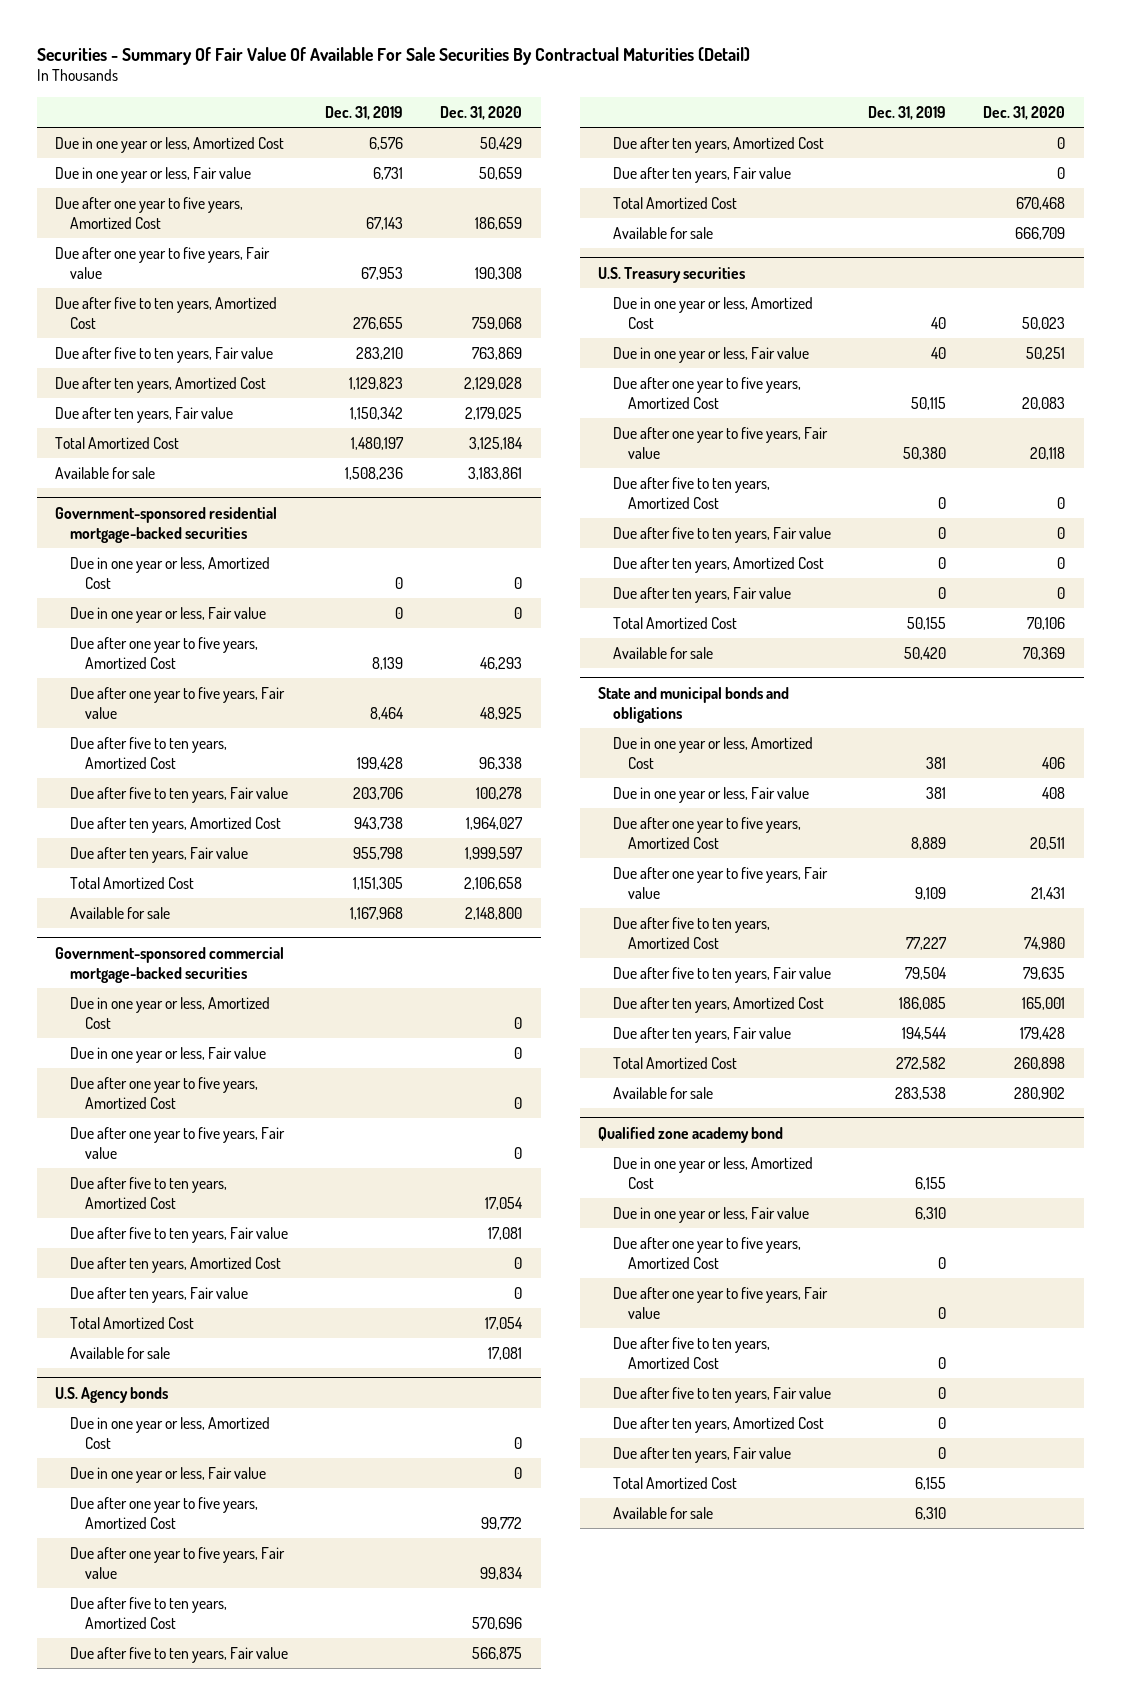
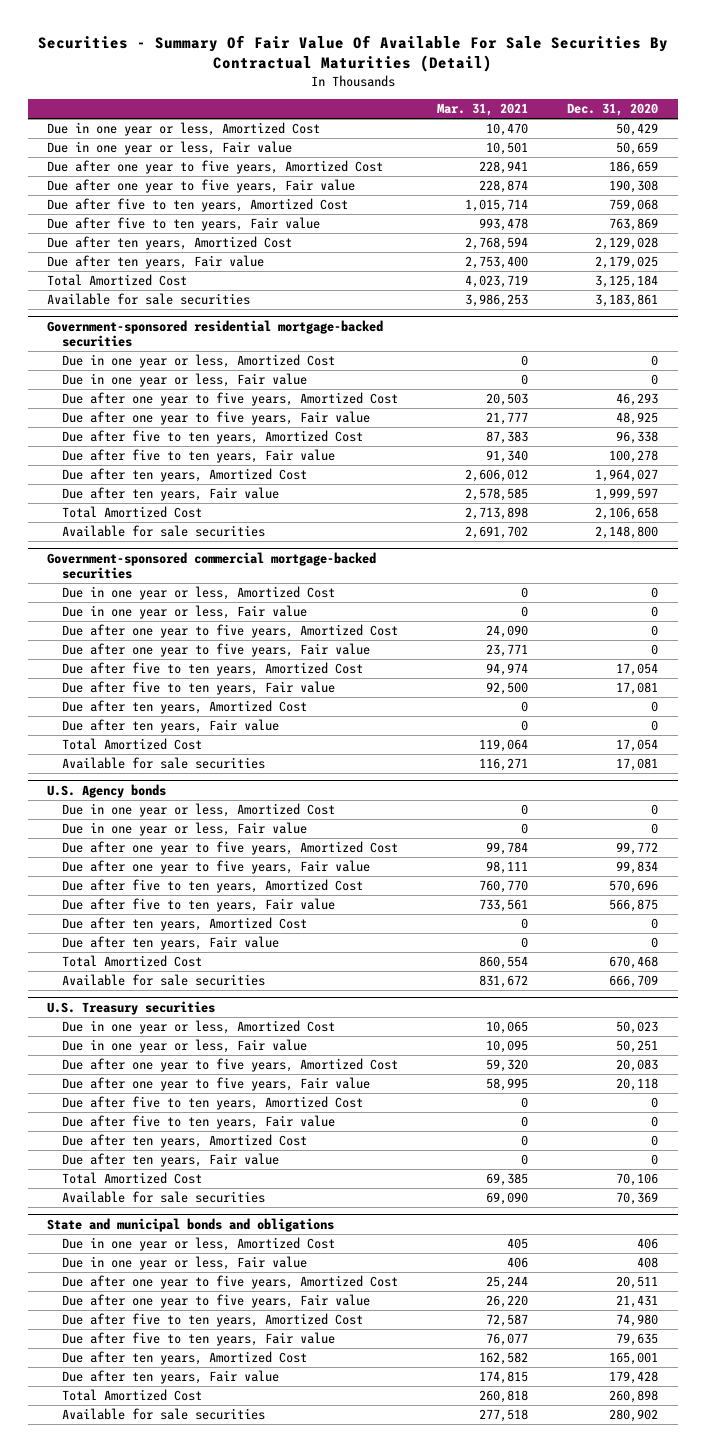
[325,105,404,120] Dec. 31, 2019 -> none
none -> [437,103,529,117] Mar. 31, 2021
[55,466,156,479] Available for sale -> [47,293,251,306] Available for sale securities
[70,906,171,919] Available for sale -> [62,525,266,538] Available for sale securities
[70,1346,171,1359] Available for sale -> [62,757,266,770] Available for sale securities
[613,226,714,239] Available for sale -> [62,974,266,987] Available for sale securities
[613,646,714,659] Available for sale -> [62,1191,266,1204] Available for sale securities
[598,1126,784,1143] Qualified zone academy bond -> none
[613,1156,814,1189] Due in one year or less, Amortized Cost -> none
[613,1206,810,1223] Due in one year or less, Fair value -> none
[613,1236,802,1269] Due after one year to five years, Amortized Cost -> none
[613,1286,829,1319] Due after one year to five years, Fair value -> none
[613,1336,771,1369] Due after five to ten years, Amortized Cost -> none
[613,1386,832,1403] Due after five to ten years, Fair value -> none
[613,1416,825,1433] Due after ten years, Amortized Cost -> none
[613,1446,792,1463] Due after ten years, Fair value -> none
[613,1476,738,1489] Total Amortized Cost -> none
[613,1506,714,1519] Available for sale -> none
[613,1086,714,1099] Available for sale -> [62,1408,266,1421] Available for sale securities

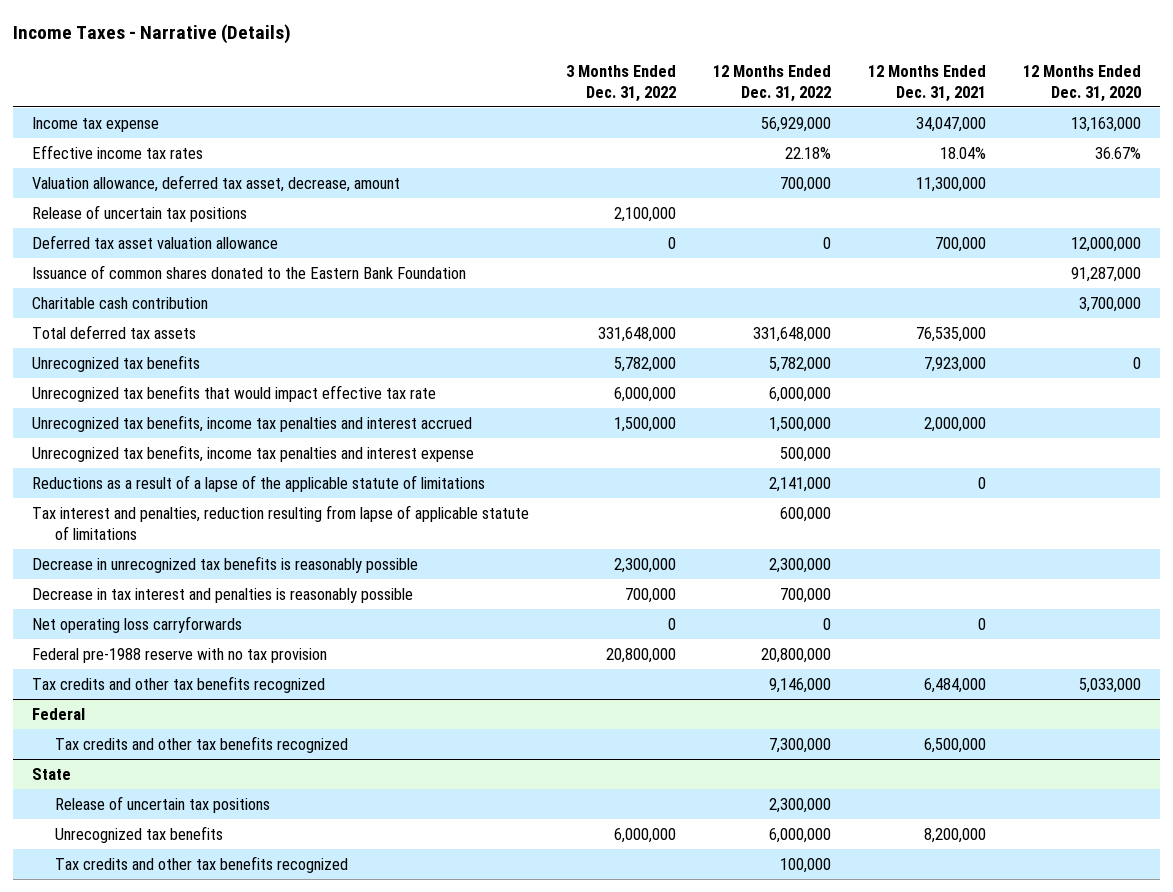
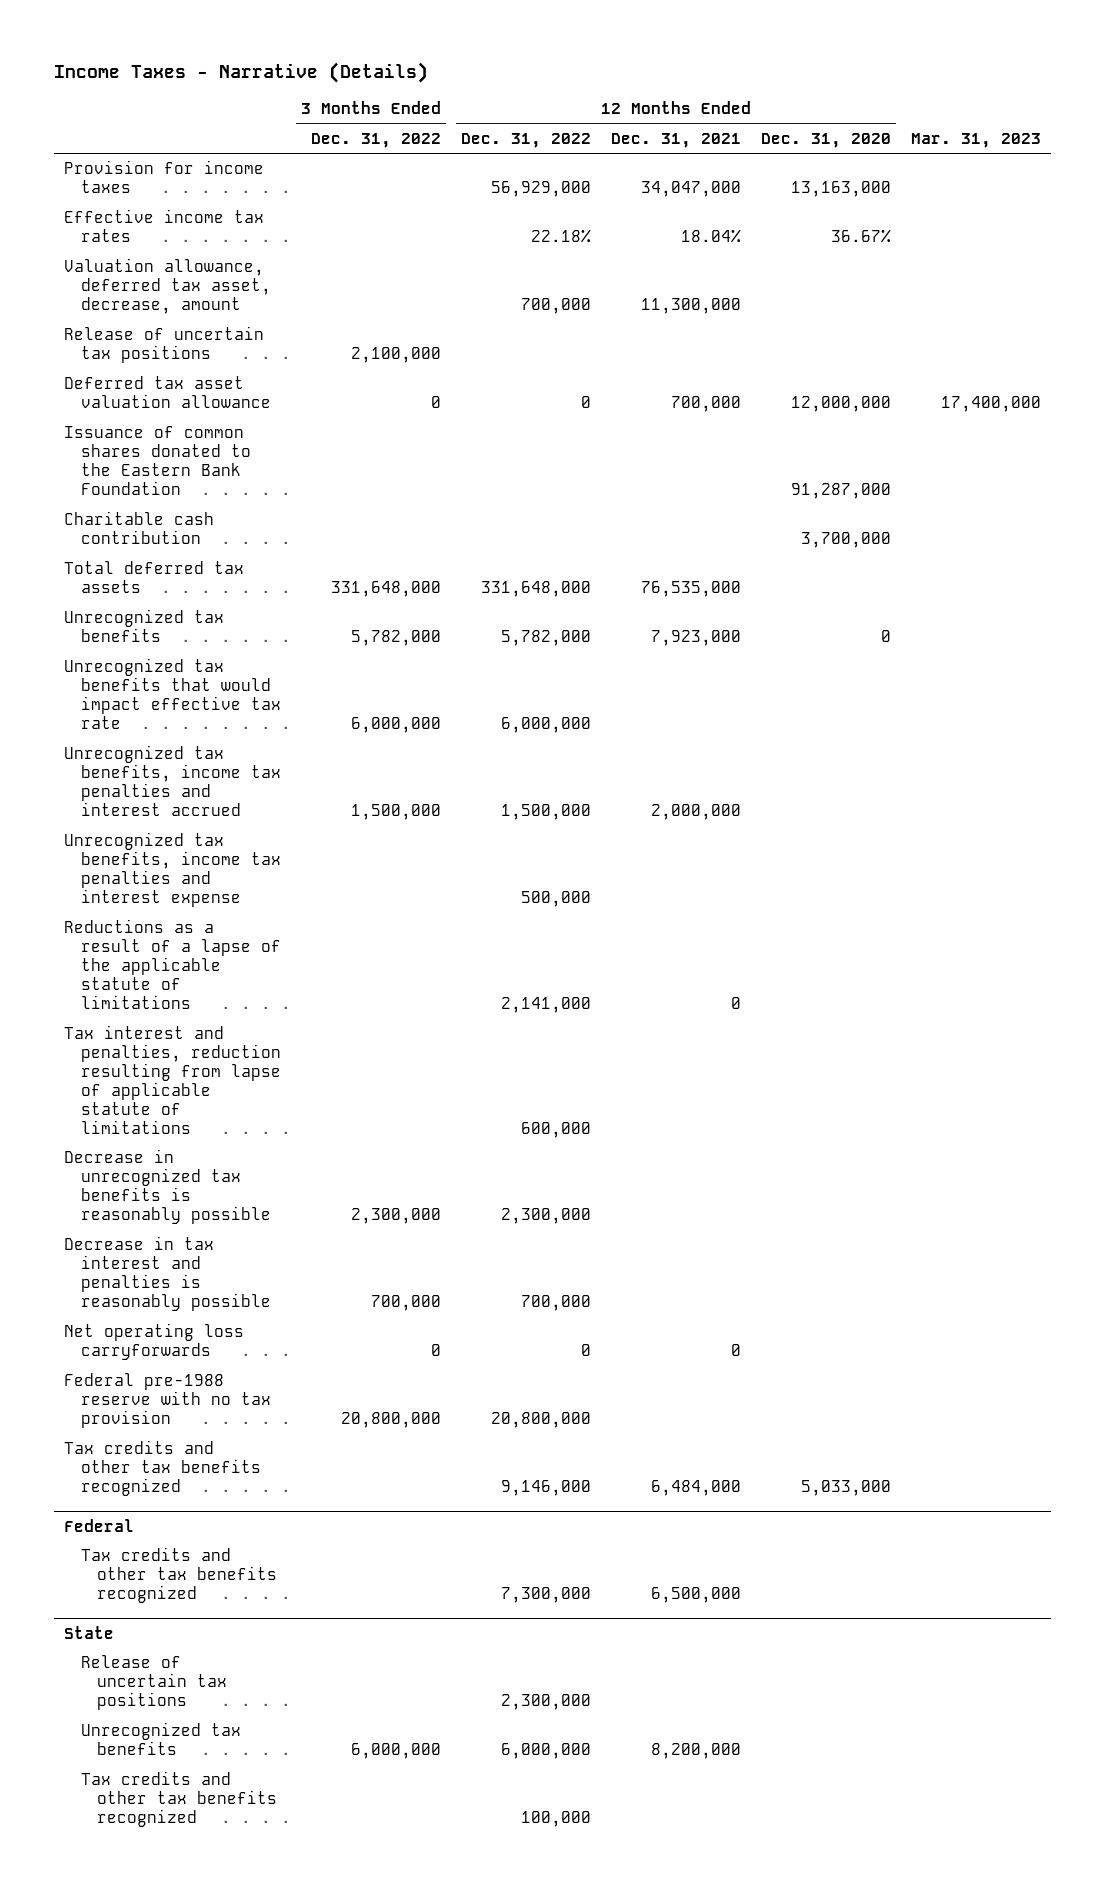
none -> [910,132,1041,148] Mar. 31, 2023
[31,117,159,133] Income tax expense -> [63,160,264,194] Provision for income taxes

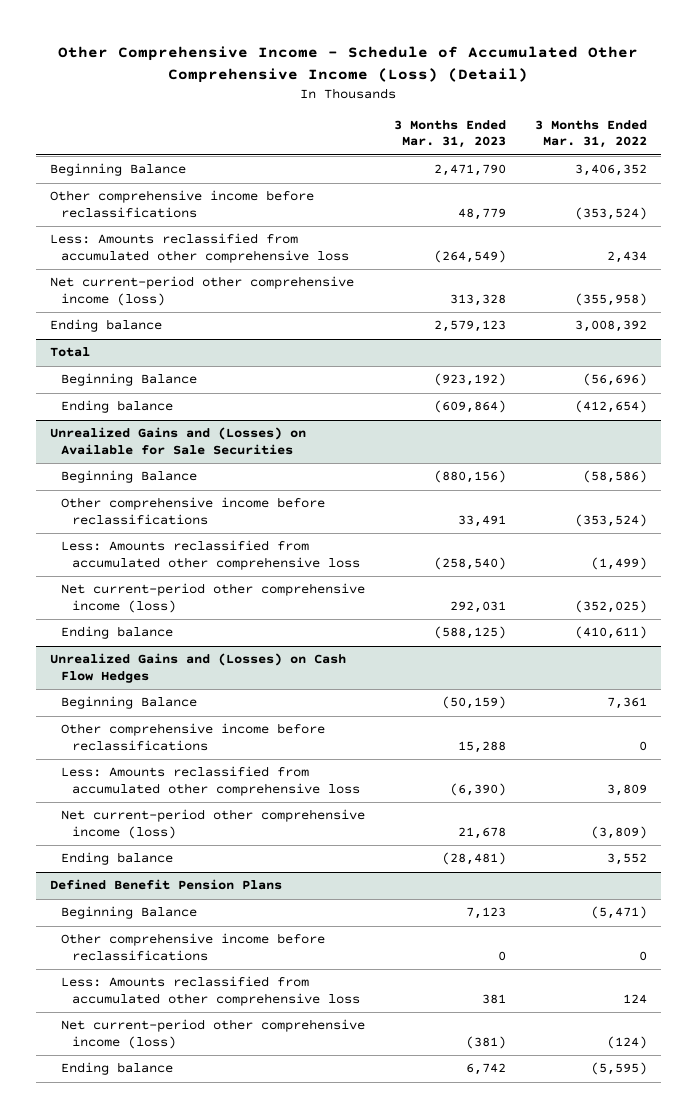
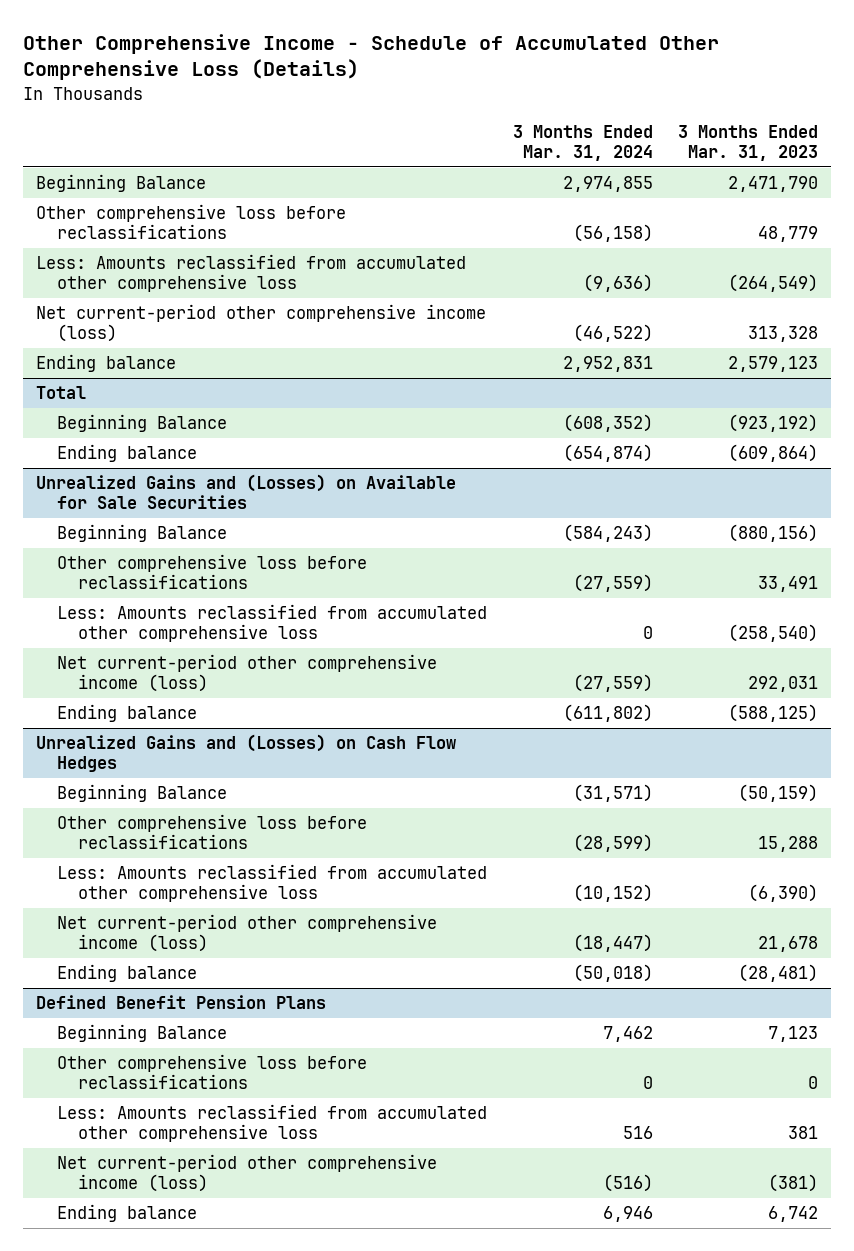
[58,46,639,83] Other Comprehensive Income - Schedule of Accumulated Other Comprehensive Income (Loss) (Detail) -> [22,33,719,81] Other Comprehensive Income - Schedule of Accumulated Other Comprehensive Loss (Details)
[534,119,647,149] 3 Months Ended Mar. 31, 2022 -> none
none -> [512,125,653,162] 3 Months Ended Mar. 31, 2024
[50,190,315,218] Other comprehensive income before reclassifications -> [35,204,346,240] Other comprehensive loss before reclassifications
[61,497,326,525] Other comprehensive income before reclassifications -> [57,554,368,590] Other comprehensive loss before reclassifications
[61,723,326,751] Other comprehensive income before reclassifications -> [57,814,368,850] Other comprehensive loss before reclassifications
[61,933,326,961] Other comprehensive income before reclassifications -> [57,1054,368,1090] Other comprehensive loss before reclassifications

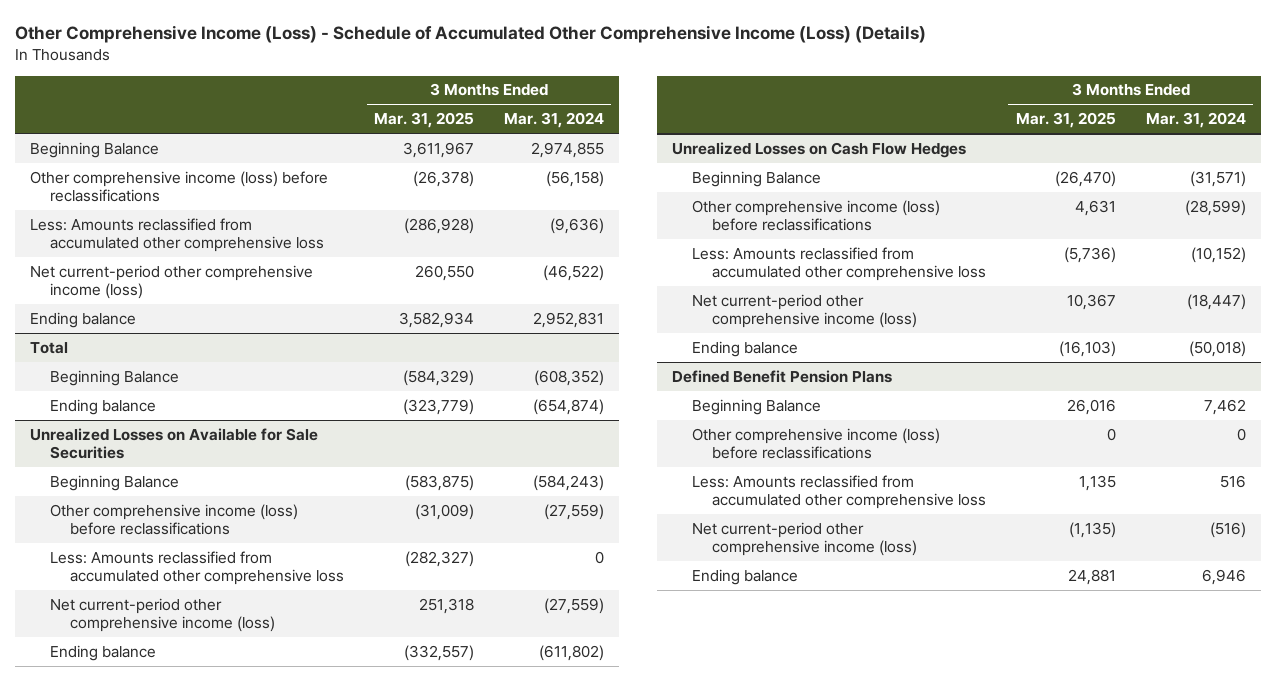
[22,33,719,81] Other Comprehensive Income - Schedule of Accumulated Other Comprehensive Loss (Details) -> [15,25,927,44] Other Comprehensive Income (Loss) - Schedule of Accumulated Other Comprehensive Income (Loss) (Details)
[678,125,819,162] 3 Months Ended Mar. 31, 2023 -> none
none -> [374,112,475,129] Mar. 31, 2025
[35,204,346,240] Other comprehensive loss before reclassifications -> [30,170,329,203] Other comprehensive income (loss) before reclassifications
[35,474,456,510] Unrealized Gains and (Losses) on Available for Sale Securities -> [30,427,319,460] Unrealized Losses on Available for Sale Securities
[57,554,368,590] Other comprehensive loss before reclassifications -> [50,503,299,536] Other comprehensive income (loss) before reclassifications
[35,734,456,773] Unrealized Gains and (Losses) on Cash Flow Hedges -> [672,141,967,158] Unrealized Losses on Cash Flow Hedges
[57,814,368,850] Other comprehensive loss before reclassifications -> [692,199,941,232] Other comprehensive income (loss) before reclassifications
[57,1054,368,1090] Other comprehensive loss before reclassifications -> [692,427,941,460] Other comprehensive income (loss) before reclassifications

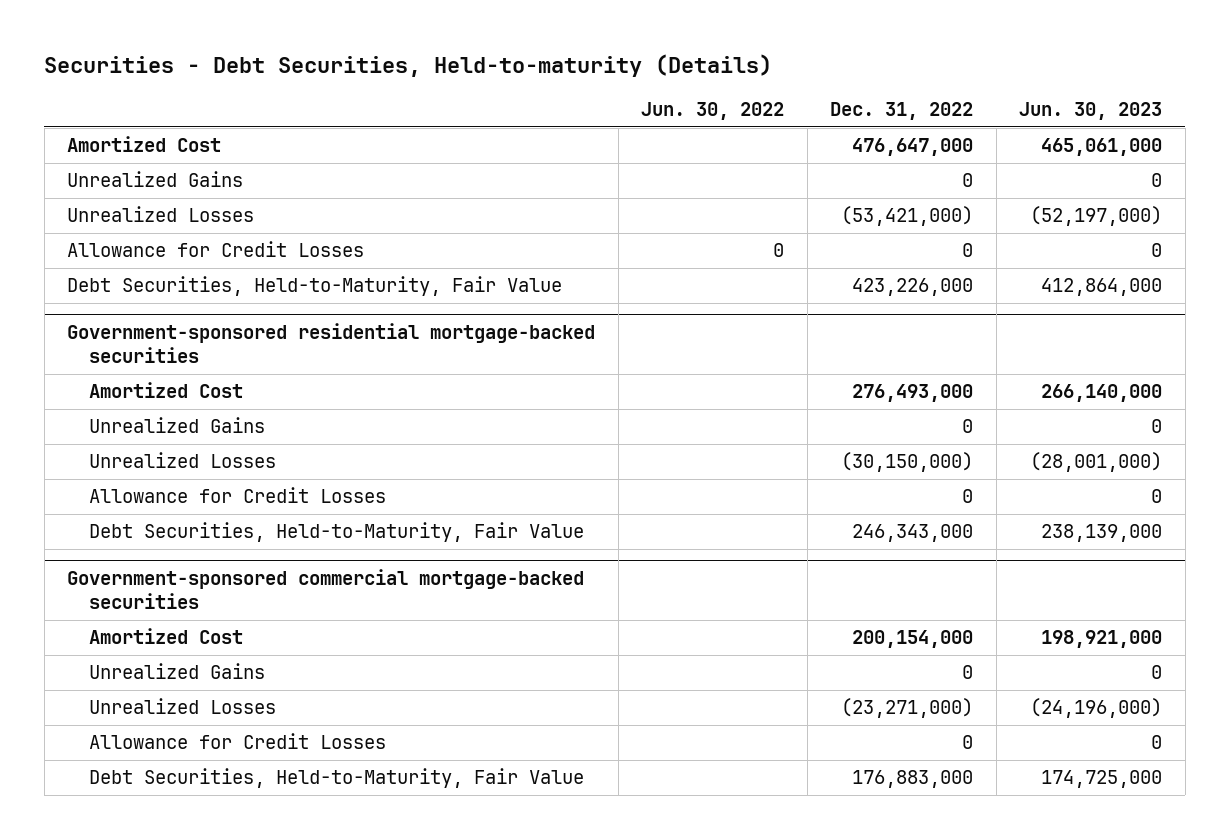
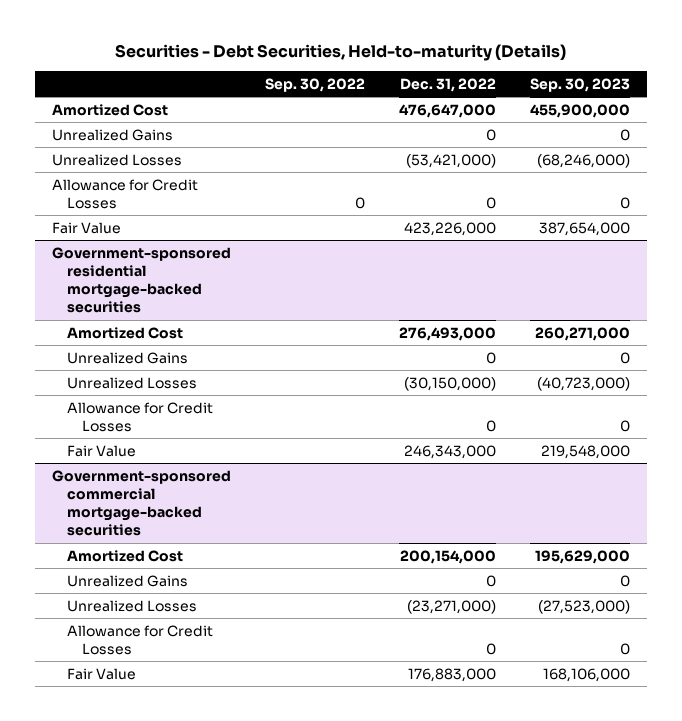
[641,102,785,121] Jun. 30, 2022 -> none
[1019,102,1163,121] Jun. 30, 2023 -> none
none -> [265,77,366,92] Sep. 30, 2022
none -> [529,77,630,92] Sep. 30, 2023
[67,276,563,297] Debt Securities, Held-to-Maturity, Fair Value -> [52,221,122,234] Fair Value
[89,522,585,543] Debt Securities, Held-to-Maturity, Fair Value -> [67,444,137,457] Fair Value
[89,768,585,789] Debt Securities, Held-to-Maturity, Fair Value -> [67,667,137,680] Fair Value

